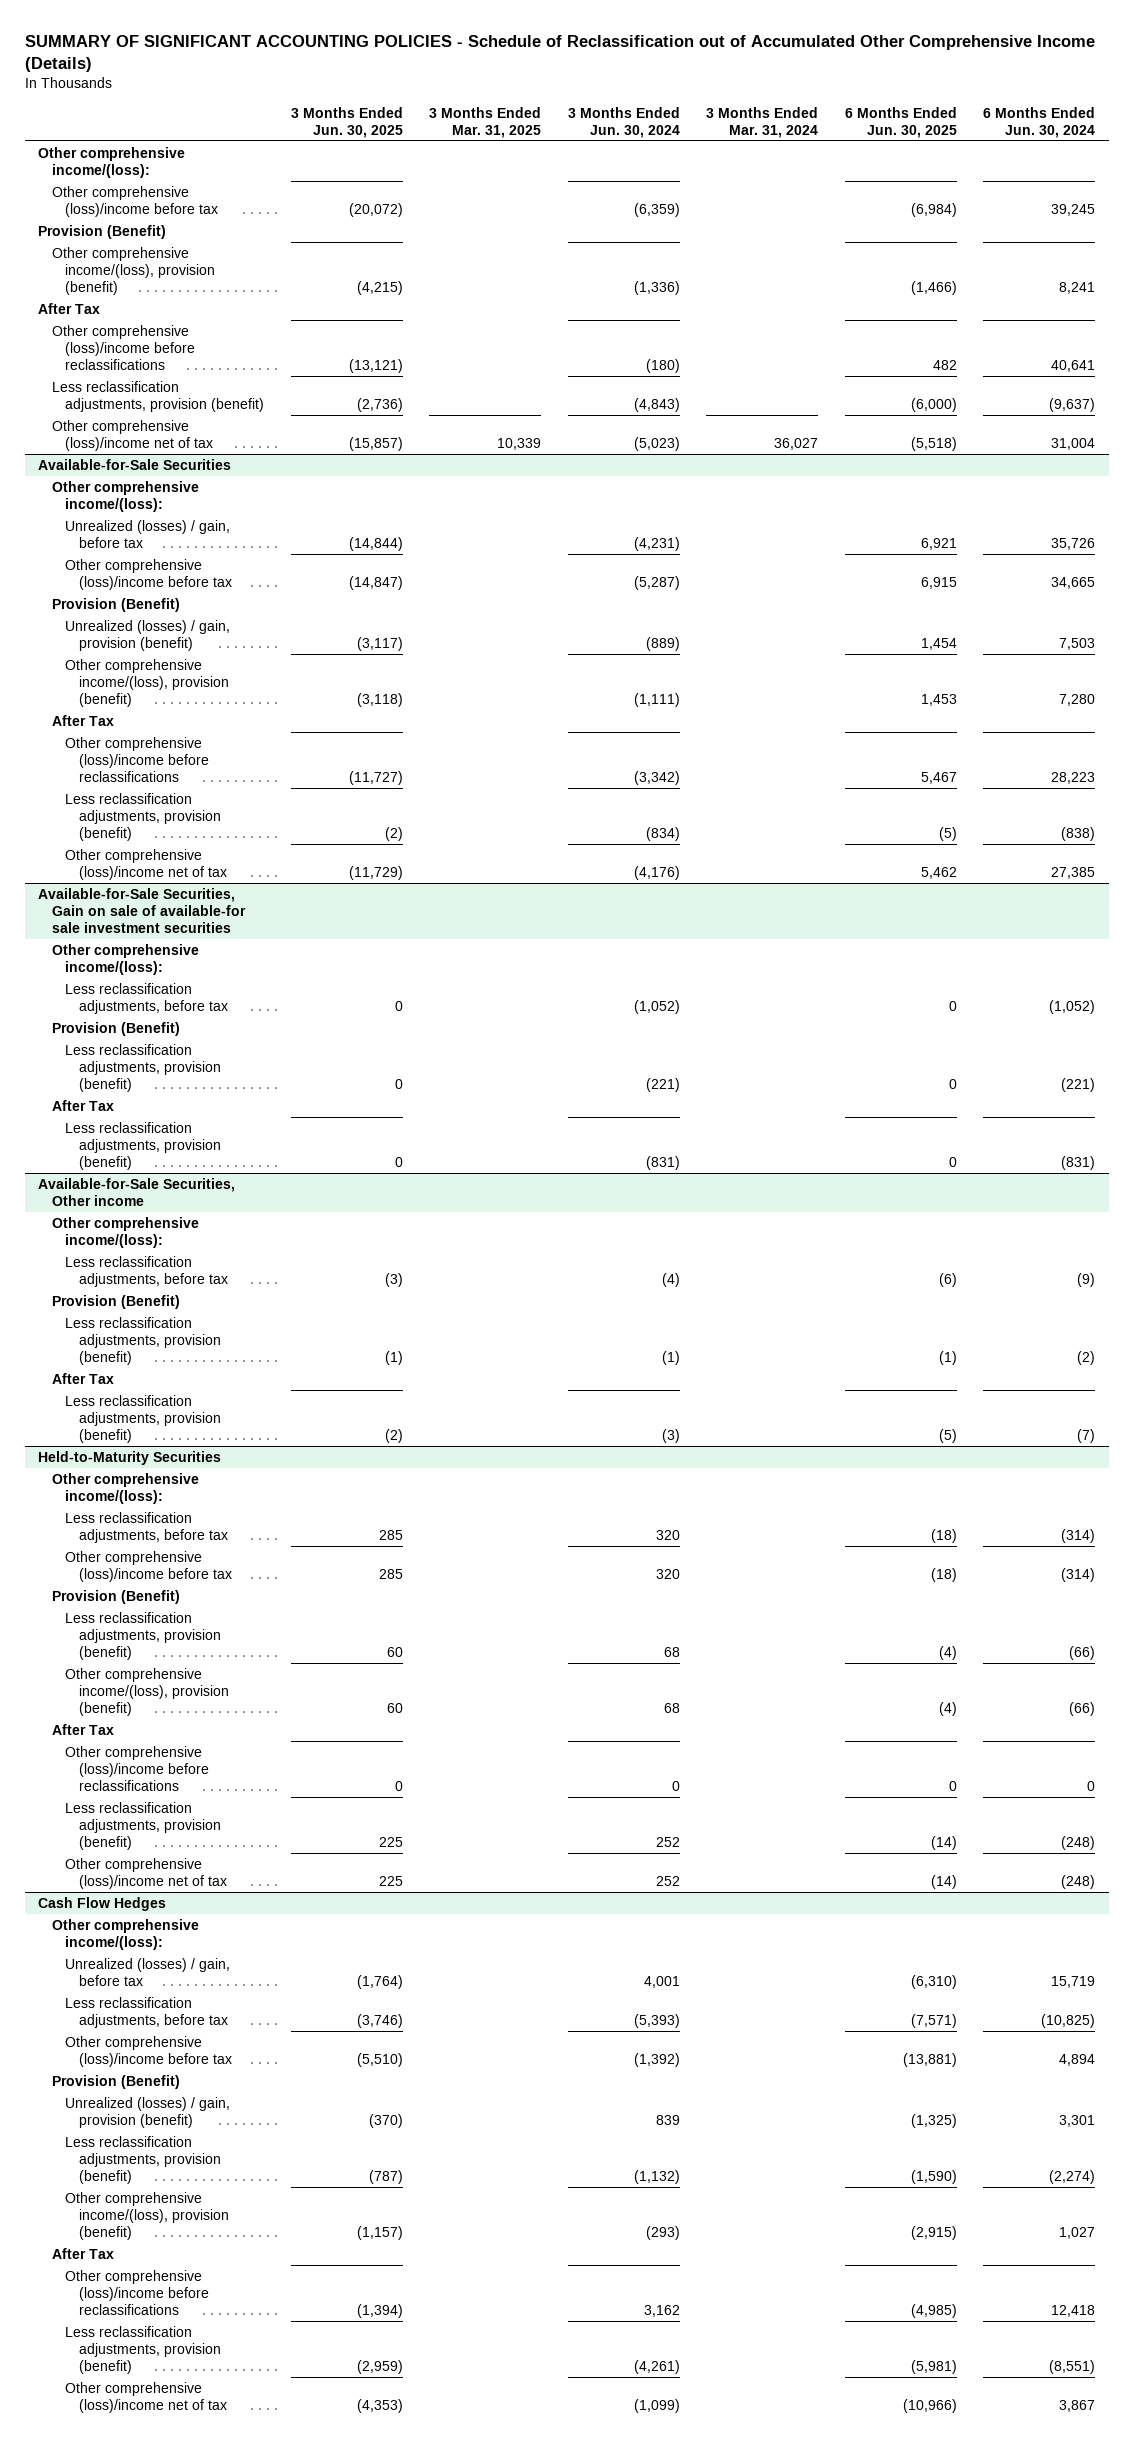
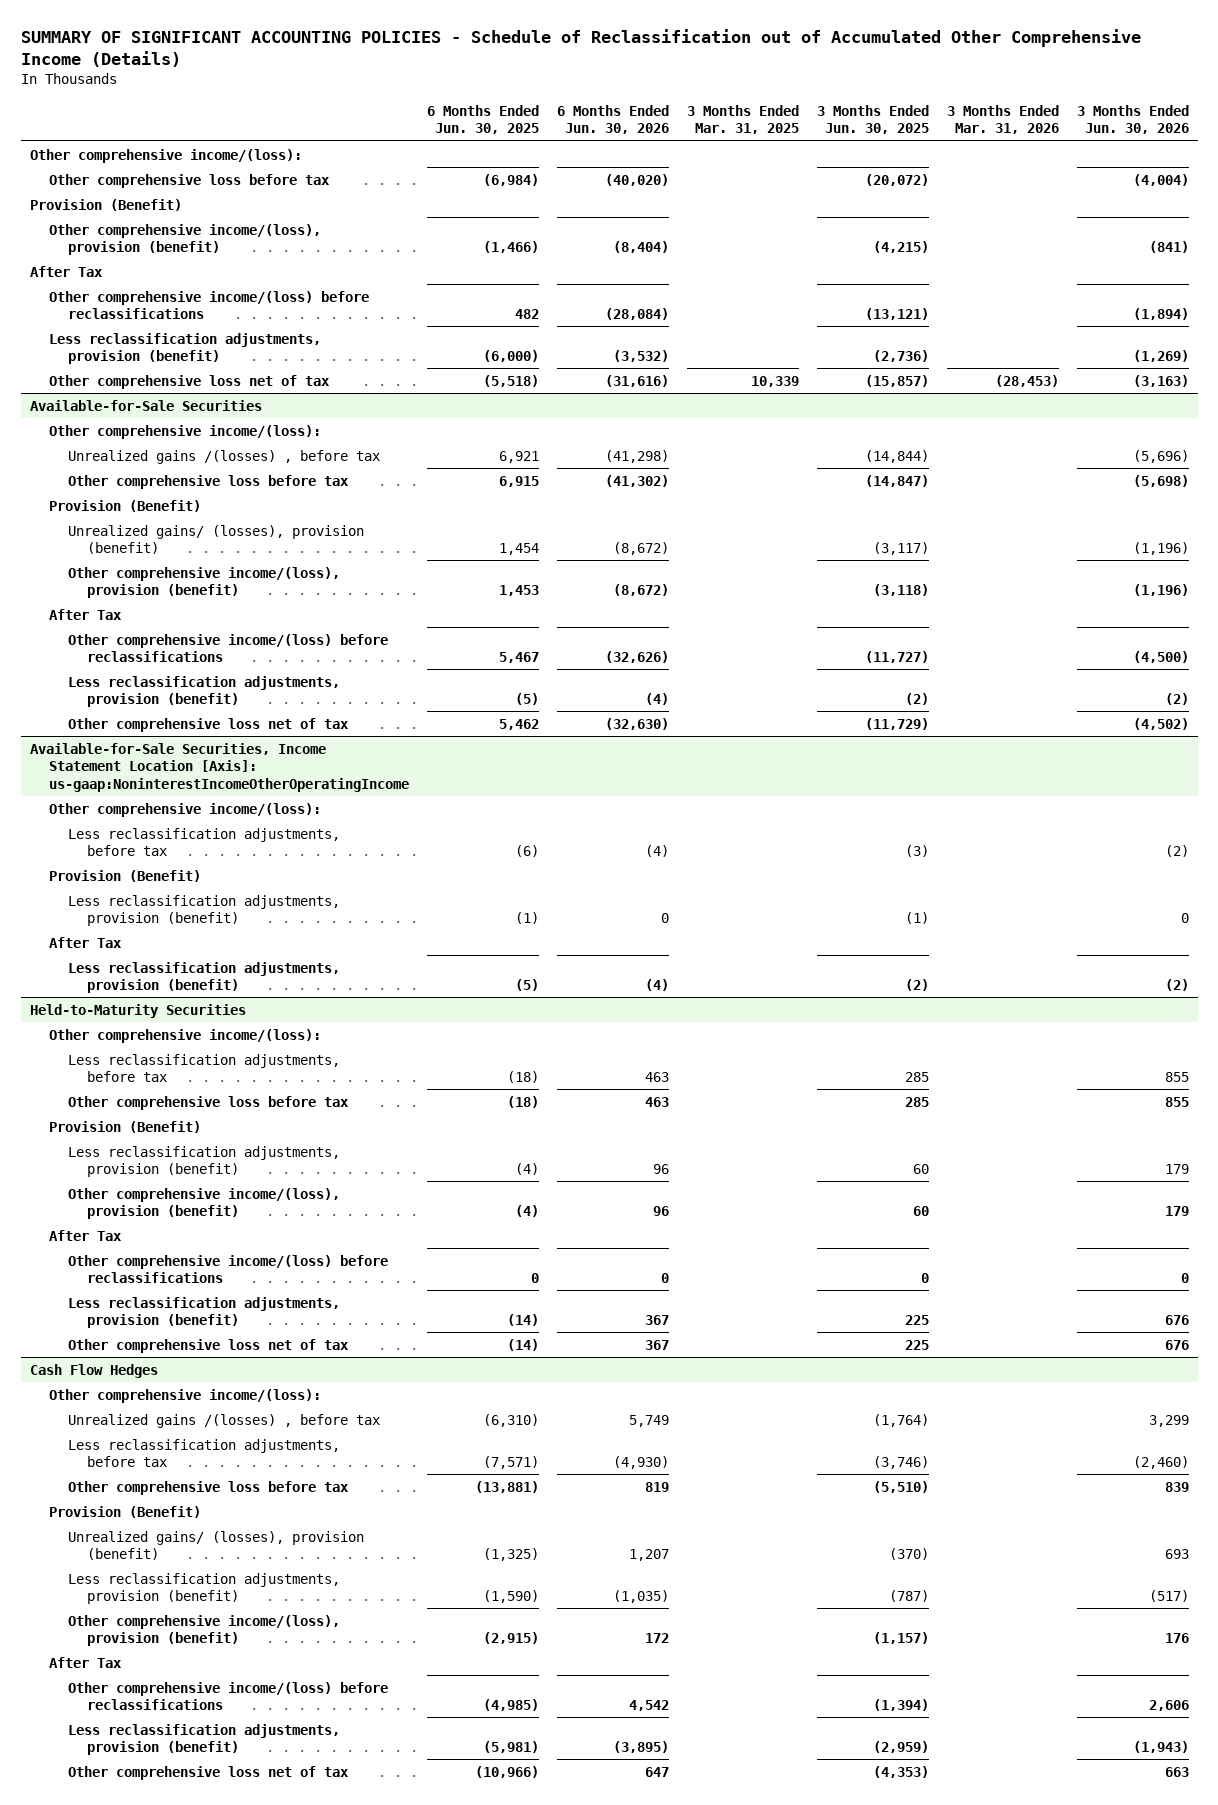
[567,106,680,138] 3 Months Ended Jun. 30, 2024 -> none
[706,106,819,138] 3 Months Ended Mar. 31, 2024 -> none
[983,106,1096,138] 6 Months Ended Jun. 30, 2024 -> none
none -> [556,104,669,135] 6 Months Ended Jun. 30, 2026
none -> [946,104,1059,135] 3 Months Ended Mar. 31, 2026
none -> [1076,104,1189,135] 3 Months Ended Jun. 30, 2026
[51,185,219,217] Other comprehensive (loss)/income before tax -> [48,173,330,188] Other comprehensive loss before tax
[51,324,196,371] Other comprehensive (loss)/income before reclassifications -> [48,290,369,320] Other comprehensive income/(loss) before reclassifications
[51,419,214,451] Other comprehensive (loss)/income net of tax -> [48,374,330,389] Other comprehensive loss net of tax
[65,519,231,548] Unrealized (losses) / gain, before tax -> [67,449,380,464] Unrealized gains /(losses) , before tax
[65,558,233,590] Other comprehensive (loss)/income before tax -> [67,474,349,489] Other comprehensive loss before tax
[65,619,231,651] Unrealized (losses) / gain, provision (benefit) -> [67,524,364,555] Unrealized gains/ (losses), provision (benefit)
[65,736,210,783] Other comprehensive (loss)/income before reclassifications -> [67,633,388,663] Other comprehensive income/(loss) before reclassifications
[37,887,246,934] Available-for-Sale Securities, Gain on sale of available-for sale investment securities -> none
[51,943,199,975] Other comprehensive income/(loss): -> none
[65,982,229,1014] Less reclassification adjustments, before tax -> none
[51,1021,180,1036] Provision (Benefit) -> none
[65,1043,222,1093] Less reclassification adjustments, provision (benefit) -> none
[51,1099,114,1111] After Tax -> none
[65,1121,222,1171] Less reclassification adjustments, provision (benefit) -> none
[37,1177,235,1206] Available-for-Sale Securities, Other income -> none
[65,848,228,880] Other comprehensive (loss)/income net of tax -> [67,717,349,732] Other comprehensive loss net of tax
none -> [29,742,409,792] Available-for-Sale Securities, Income Statement Location [Axis]: us-gaap:NoninterestIncomeOtherOperatingIncome
[65,1550,233,1582] Other comprehensive (loss)/income before tax -> [67,1095,349,1110] Other comprehensive loss before tax
[65,1745,210,1792] Other comprehensive (loss)/income before reclassifications -> [67,1254,388,1284] Other comprehensive income/(loss) before reclassifications
[65,1857,228,1889] Other comprehensive (loss)/income net of tax -> [67,1338,349,1353] Other comprehensive loss net of tax
[65,1957,231,1986] Unrealized (losses) / gain, before tax -> [67,1413,380,1428] Unrealized gains /(losses) , before tax
[65,2035,233,2067] Other comprehensive (loss)/income before tax -> [67,1480,349,1495] Other comprehensive loss before tax
[65,2096,231,2128] Unrealized (losses) / gain, provision (benefit) -> [67,1530,364,1561] Unrealized gains/ (losses), provision (benefit)
[65,2269,210,2316] Other comprehensive (loss)/income before reclassifications -> [67,1681,388,1711] Other comprehensive income/(loss) before reclassifications
[65,2381,228,2413] Other comprehensive (loss)/income net of tax -> [67,1765,349,1780] Other comprehensive loss net of tax

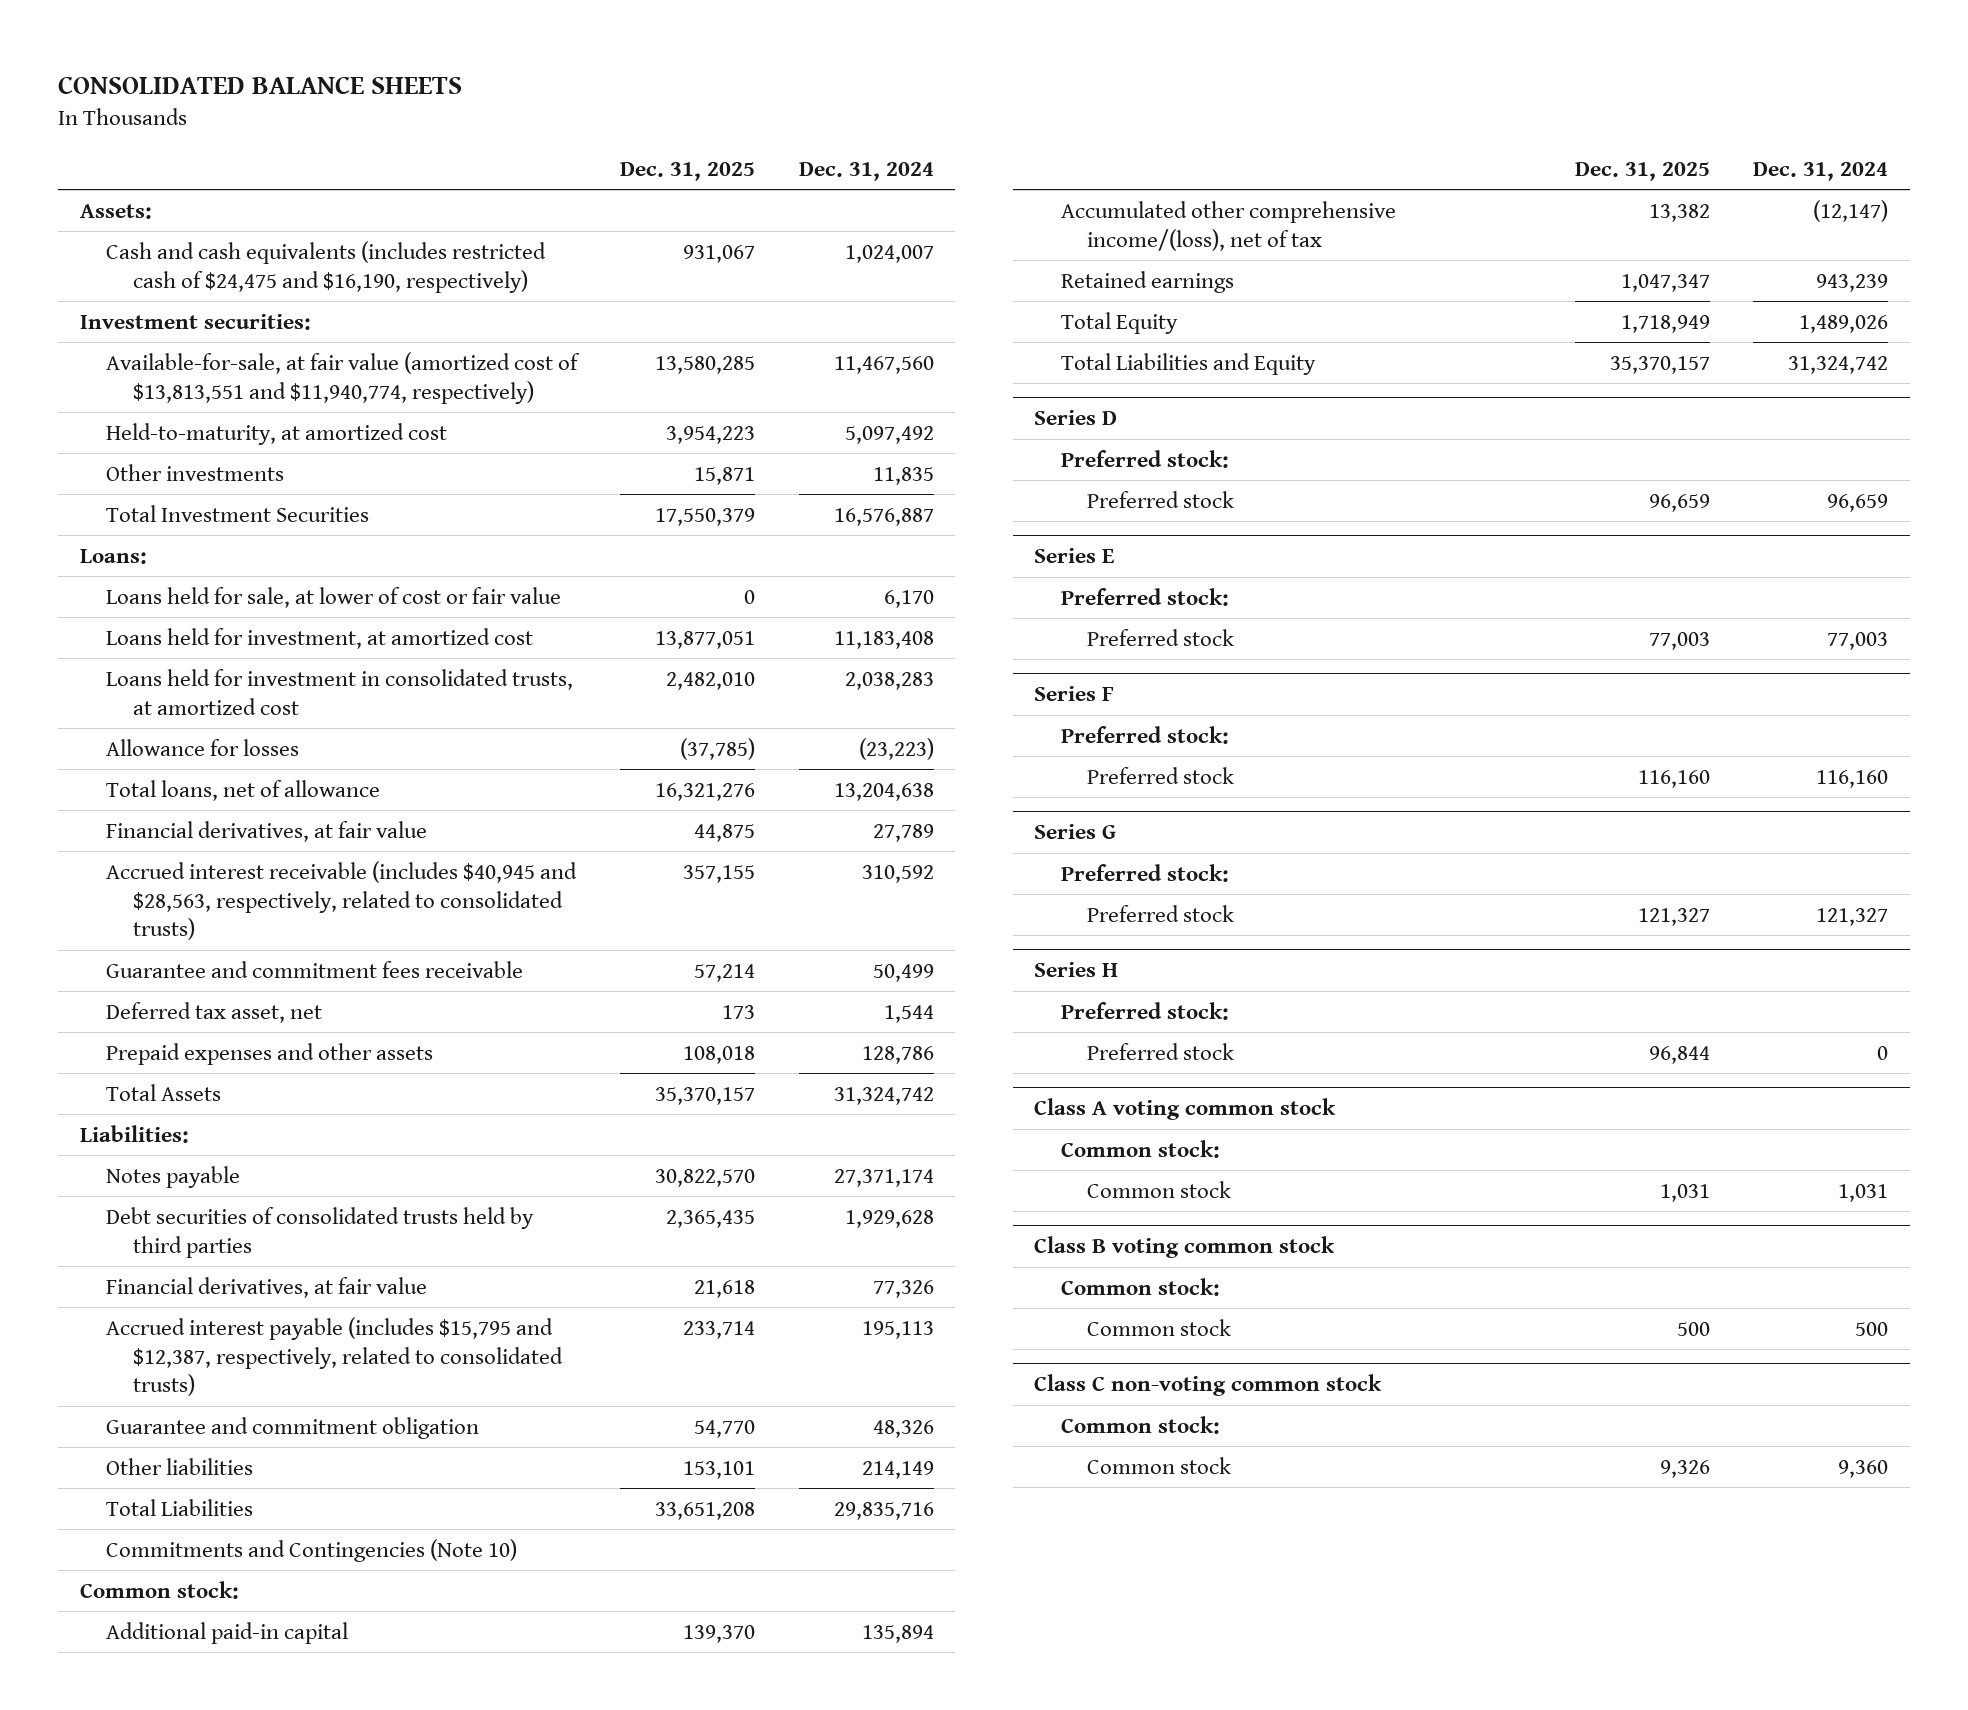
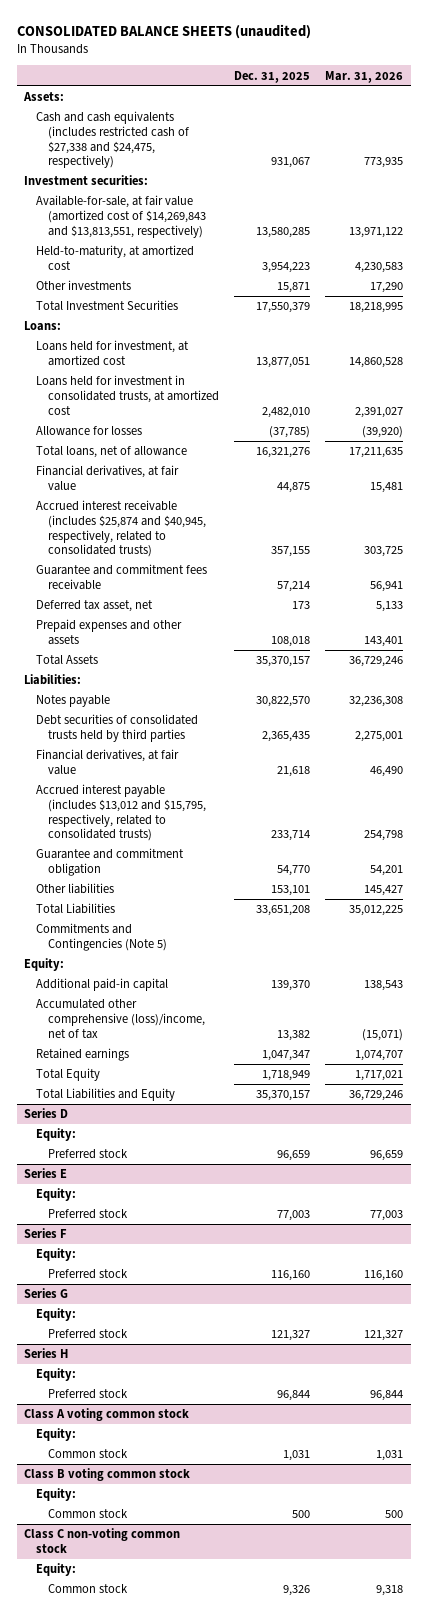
[58,75,463,94] CONSOLIDATED BALANCE SHEETS -> [16,24,311,40] CONSOLIDATED BALANCE SHEETS (unaudited)
[798,161,934,181] Dec. 31, 2024 -> none
none -> [325,70,404,83] Mar. 31, 2026
[106,240,547,293] Cash and cash equivalents (includes restricted cash of $24,475 and $16,190, respectively) -> [36,111,189,169] Cash and cash equivalents (includes restricted cash of $27,338 and $24,475, respectively)
[106,351,581,404] Available-for-sale, at fair value (amortized cost of $13,813,551 and $11,940,774, respectively) -> [36,195,206,238] Available-for-sale, at fair value (amortized cost of $14,269,843 and $13,813,551, respectively)
[106,586,562,608] Loans held for sale, at lower of cost or fair value -> none
[106,860,578,941] Accrued interest receivable (includes $40,945 and $28,563, respectively, related to consolidated trusts) -> [36,500,206,558] Accrued interest receivable (includes $25,874 and $40,945, respectively, related to consolidated trusts)
[106,1316,563,1397] Accrued interest payable (includes $15,795 and $12,387, respectively, related to consolidated trusts) -> [36,784,206,842] Accrued interest payable (includes $13,012 and $15,795, respectively, related to consolidated trusts)
[79,1580,239,1599] Common stock: -> none
[106,1538,518,1562] Commitments and Contingencies (Note 10) -> [36,923,167,951] Commitments and Contingencies (Note 5)
none -> [24,958,65,972] Equity:
[1060,200,1396,251] Accumulated other comprehensive income/(loss), net of tax -> [36,999,205,1039] Accumulated other comprehensive (loss)/income, net of tax
[1060,449,1229,468] Preferred stock: -> none
none -> [36,1128,77,1142] Equity:
[1060,587,1229,606] Preferred stock: -> none
none -> [36,1188,77,1202] Equity:
[1060,725,1229,744] Preferred stock: -> none
none -> [36,1248,77,1262] Equity:
[1060,863,1229,882] Preferred stock: -> none
none -> [36,1308,77,1322] Equity:
[1060,1001,1229,1020] Preferred stock: -> none
none -> [36,1368,77,1382] Equity:
[1060,1139,1220,1158] Common stock: -> none
none -> [36,1428,77,1442] Equity:
[1060,1277,1220,1296] Common stock: -> none
none -> [36,1488,77,1502] Equity:
[1060,1415,1220,1434] Common stock: -> none
none -> [36,1563,77,1577] Equity:

